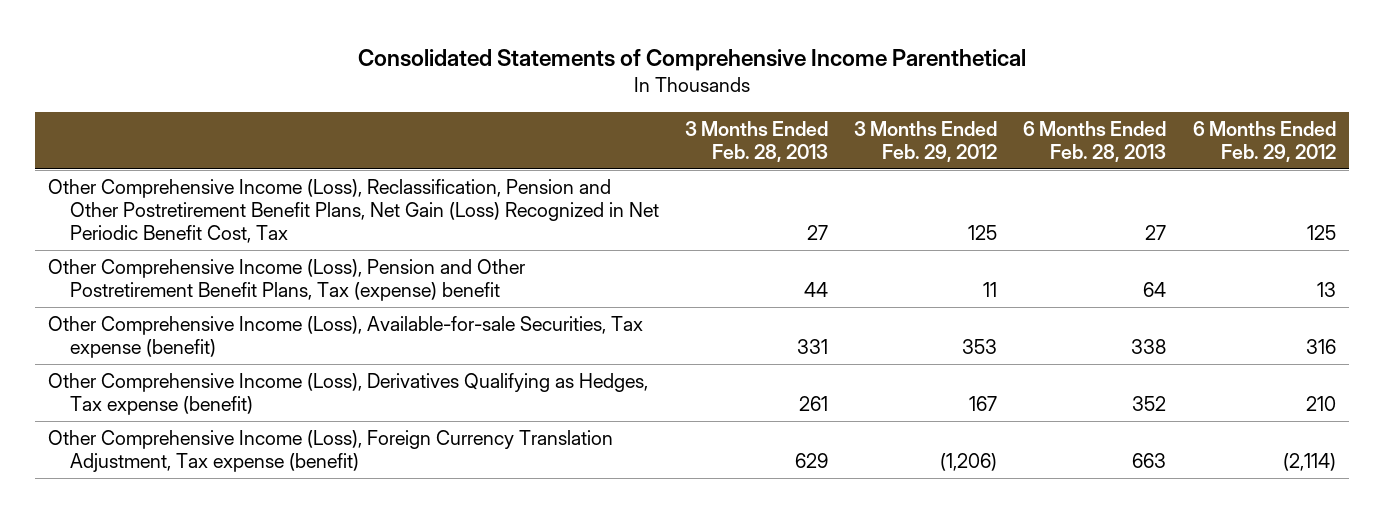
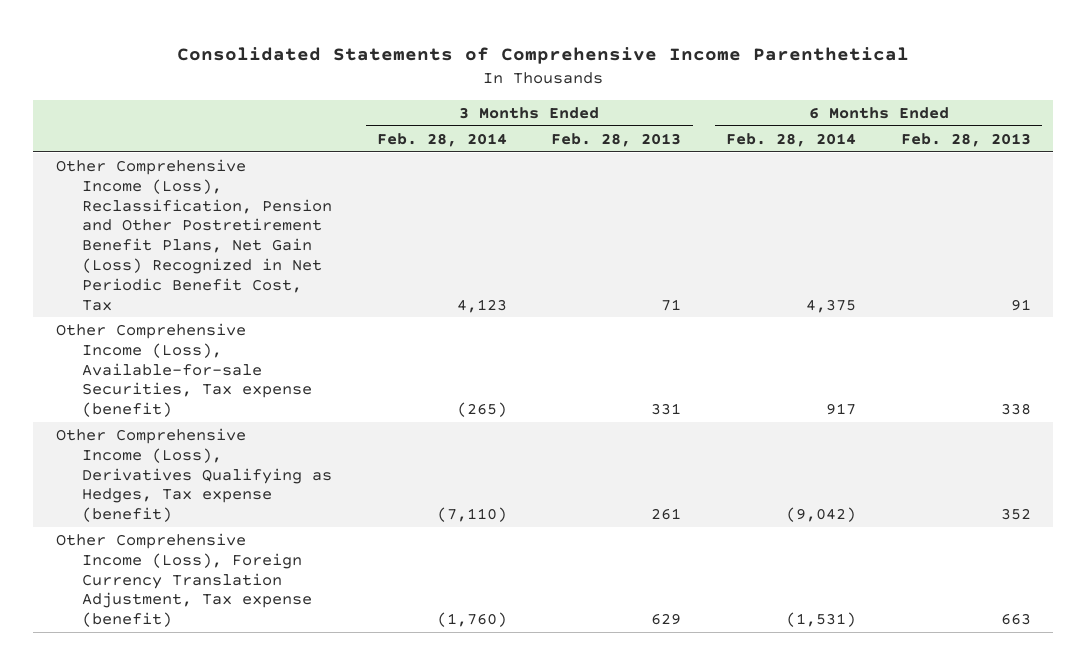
[854,121,998,163] 3 Months Ended Feb. 29, 2012 -> none
[1192,121,1336,163] 6 Months Ended Feb. 29, 2012 -> none
none -> [376,132,507,147] Feb. 28, 2014
none -> [726,132,857,147] Feb. 28, 2014
[48,259,526,301] Other Comprehensive Income (Loss), Pension and Other Postretirement Benefit Plans, Tax (expense) benefit -> none
[807,224,829,240] 27 -> [661,298,682,311] 71
[1145,224,1167,240] 27 -> [1010,298,1031,311] 91

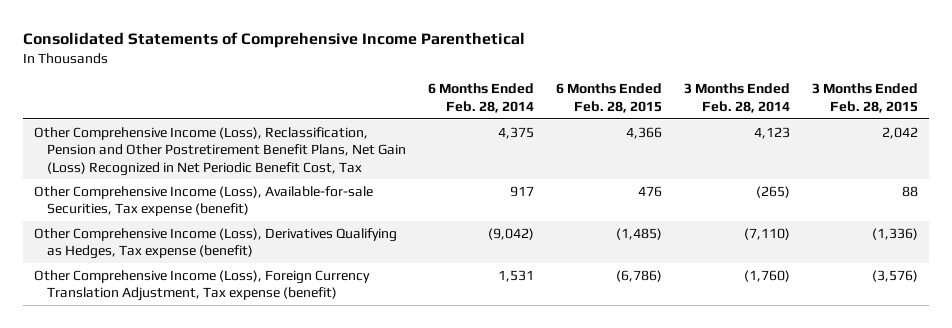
[551,132,682,147] Feb. 28, 2013 -> none
[900,132,1031,147] Feb. 28, 2013 -> none
none -> [556,83,663,113] 6 Months Ended Feb. 28, 2015
none -> [812,83,919,113] 3 Months Ended Feb. 28, 2015
[786,612,857,628] (1,531) -> [497,269,534,282] 1,531

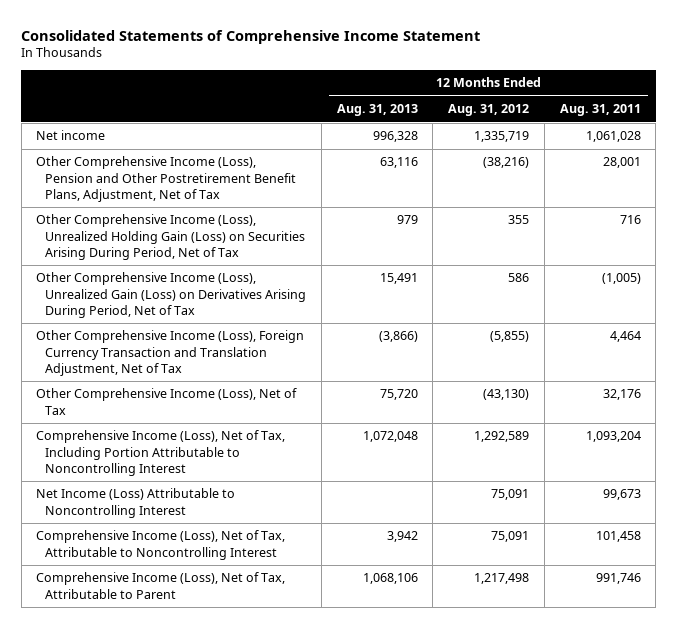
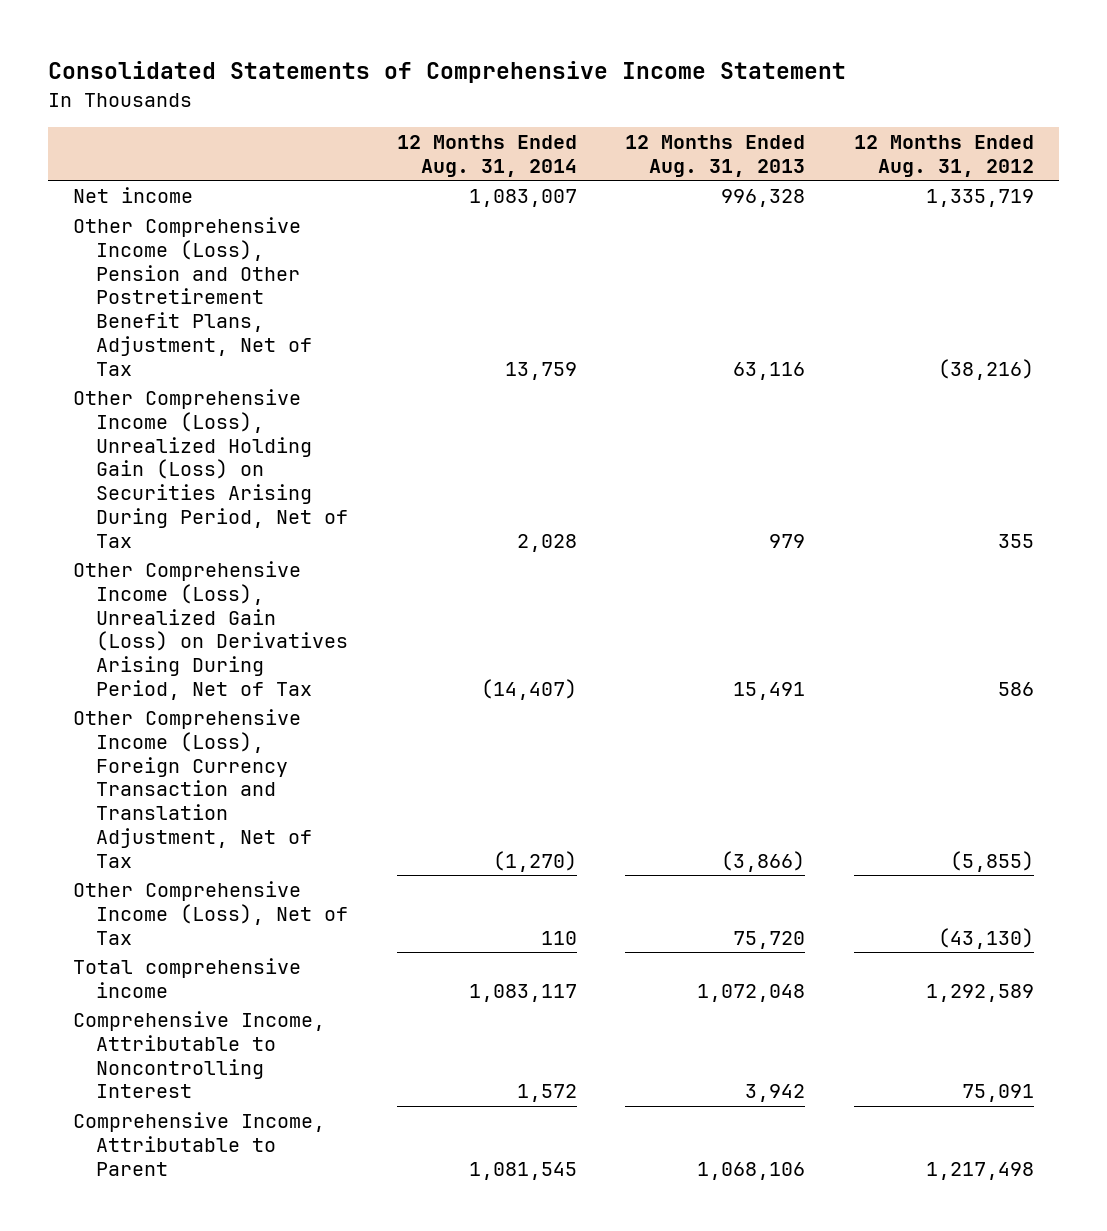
[559,104,641,117] Aug. 31, 2011 -> none
none -> [396,134,577,177] 12 Months Ended Aug. 31, 2014
[36,488,236,518] Net Income (Loss) Attributable to Noncontrolling Interest -> none
[36,430,286,476] Comprehensive Income (Loss), Net of Tax, Including Portion Attributable to Noncontrolling Interest -> [72,958,301,998] Total comprehensive income
[36,530,286,560] Comprehensive Income (Loss), Net of Tax, Attributable to Noncontrolling Interest -> [72,1011,325,1099] Comprehensive Income, Attributable to Noncontrolling Interest
[36,572,286,599] Comprehensive Income (Loss), Net of Tax, Attributable to Parent -> [72,1112,325,1176] Comprehensive Income, Attributable to Parent

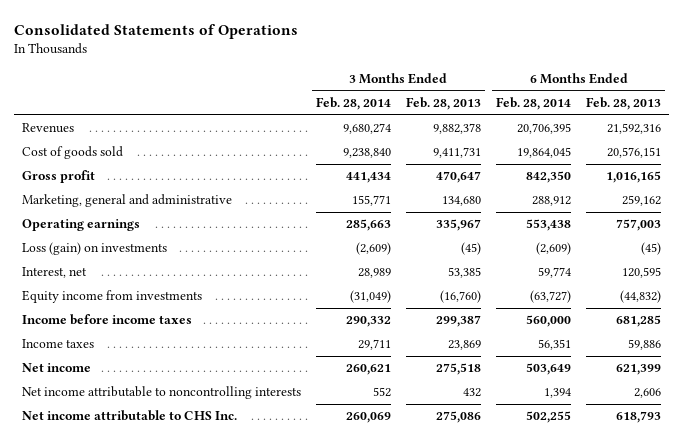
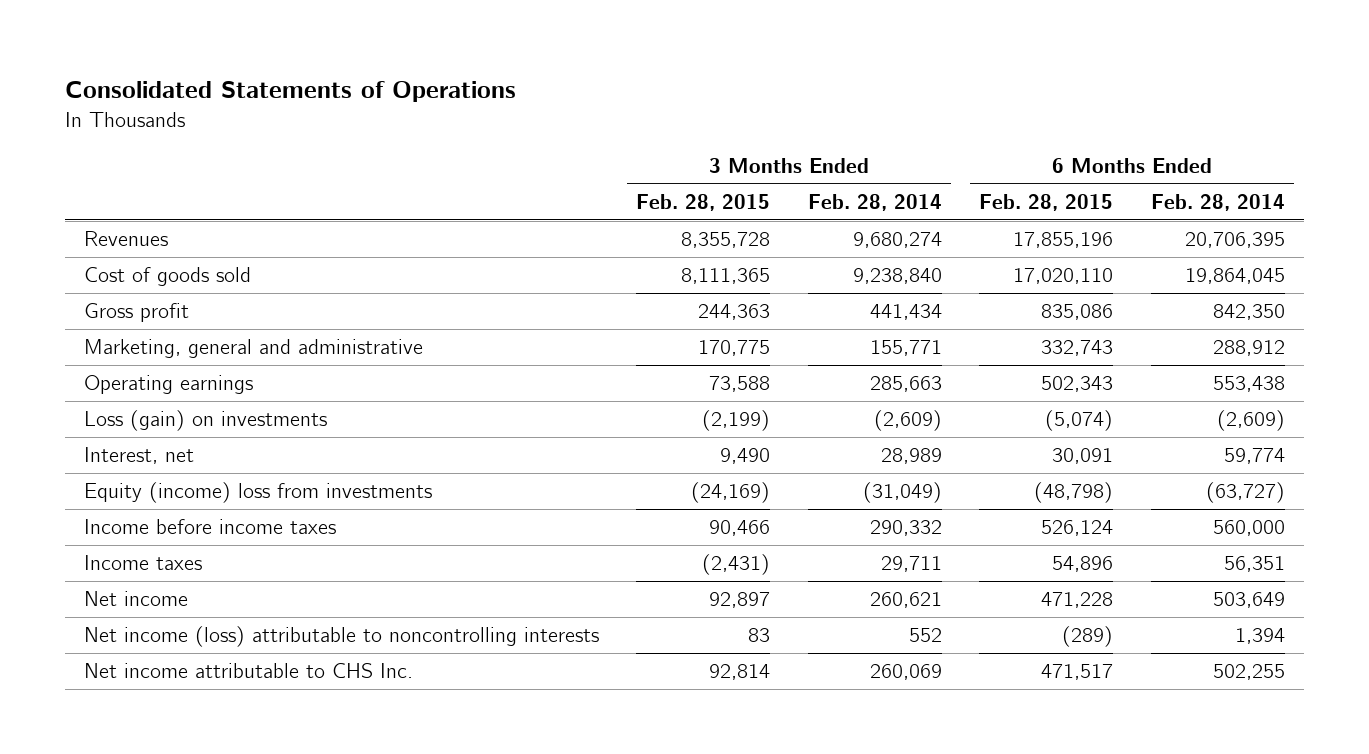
[406,97,482,111] Feb. 28, 2013 -> none
[586,97,662,111] Feb. 28, 2013 -> none
none -> [636,193,771,211] Feb. 28, 2015
none -> [979,193,1114,211] Feb. 28, 2015
[21,290,202,304] Equity income from investments -> [83,482,432,504] Equity (income) loss from investments
[21,386,301,400] Net income attributable to noncontrolling interests -> [83,626,599,648] Net income (loss) attributable to noncontrolling interests

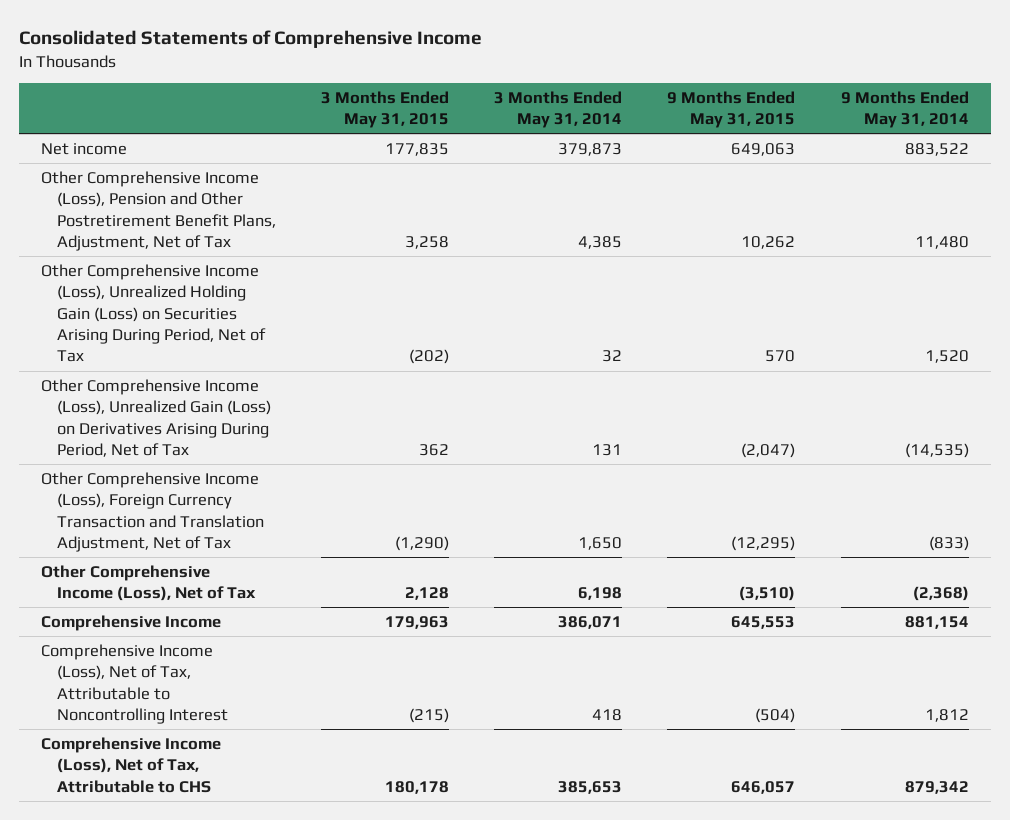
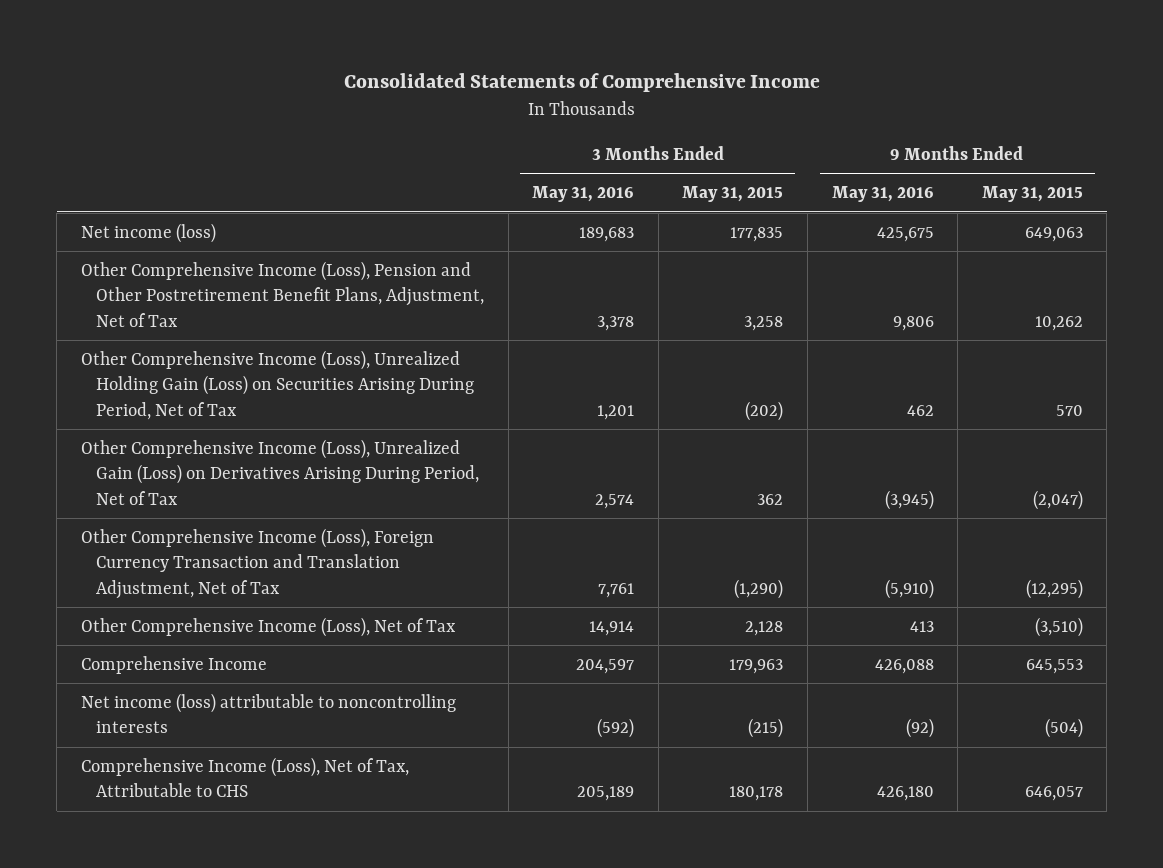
[494,90,623,129] 3 Months Ended May 31, 2014 -> none
[840,90,969,129] 9 Months Ended May 31, 2014 -> none
none -> [532,186,635,203] May 31, 2016
none -> [831,186,934,203] May 31, 2016
[41,142,128,155] Net income -> [80,222,216,243] Net income (loss)
[41,643,228,725] Comprehensive Income (Loss), Net of Tax, Attributable to Noncontrolling Interest -> [80,692,456,734] Net income (loss) attributable to noncontrolling interests

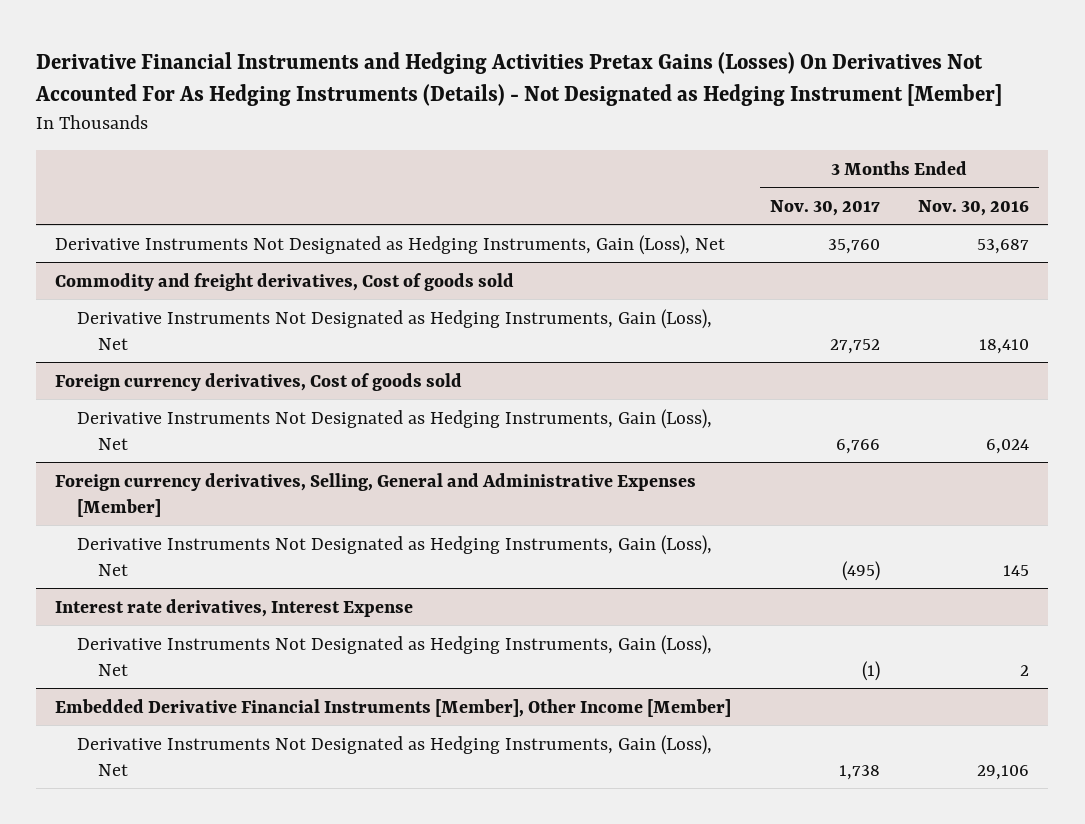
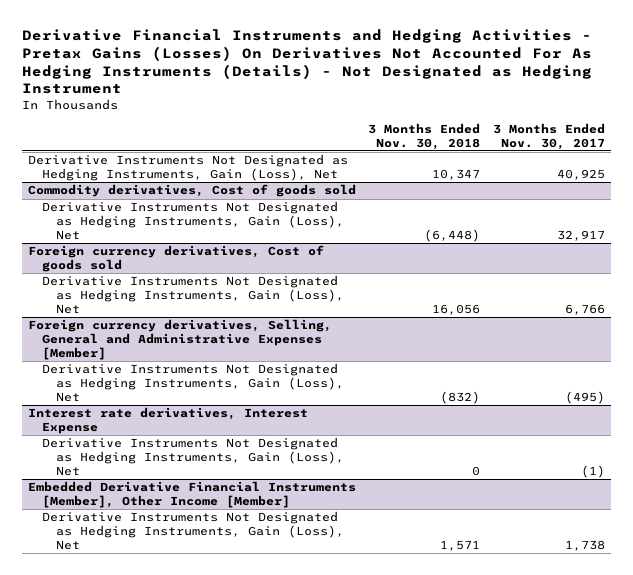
[35,51,1003,107] Derivative Financial Instruments and Hedging Activities Pretax Gains (Losses) On Derivatives Not Accounted For As Hedging Instruments (Details) - Not Designated as Hedging Instrument [Member] -> [21,28,592,95] Derivative Financial Instruments and Hedging Activities - Pretax Gains (Losses) On Derivatives Not Accounted For As Hedging Instruments (Details) - Not Designated as Hedging Instrument
[918,199,1030,216] Nov. 30, 2016 -> none
none -> [368,122,481,150] 3 Months Ended Nov. 30, 2018
[827,238,880,254] 35,760 -> [556,169,605,181] 40,925
[55,272,515,291] Commodity and freight derivatives, Cost of goods sold -> [28,184,357,198] Commodity derivatives, Cost of goods sold
[829,338,880,354] 27,752 -> [556,229,605,241] 32,917

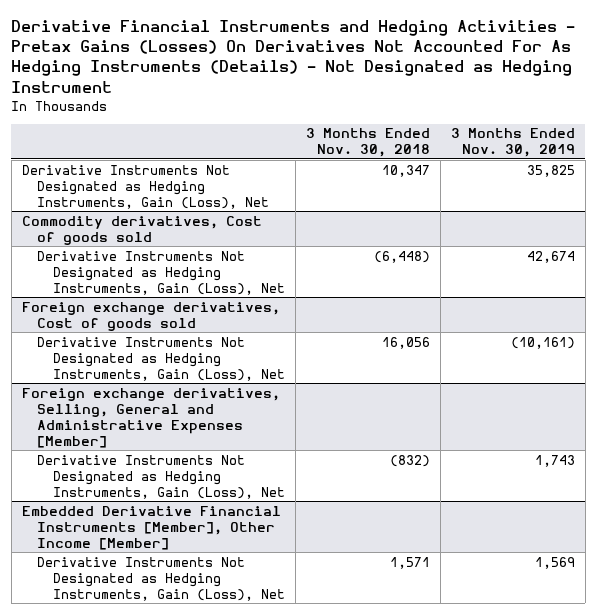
[492,122,605,150] 3 Months Ended Nov. 30, 2017 -> none
none -> [450,128,575,158] 3 Months Ended Nov. 30, 2019
[28,245,325,273] Foreign currency derivatives, Cost of goods sold -> [21,301,280,331] Foreign exchange derivatives, Cost of goods sold
[28,319,333,360] Foreign currency derivatives, Selling, General and Administrative Expenses [Member] -> [21,387,280,448] Foreign exchange derivatives, Selling, General and Administrative Expenses [Member]
[28,407,309,435] Interest rate derivatives, Interest Expense -> none
[42,437,345,476] Derivative Instruments Not Designated as Hedging Instruments, Gain (Loss), Net -> none

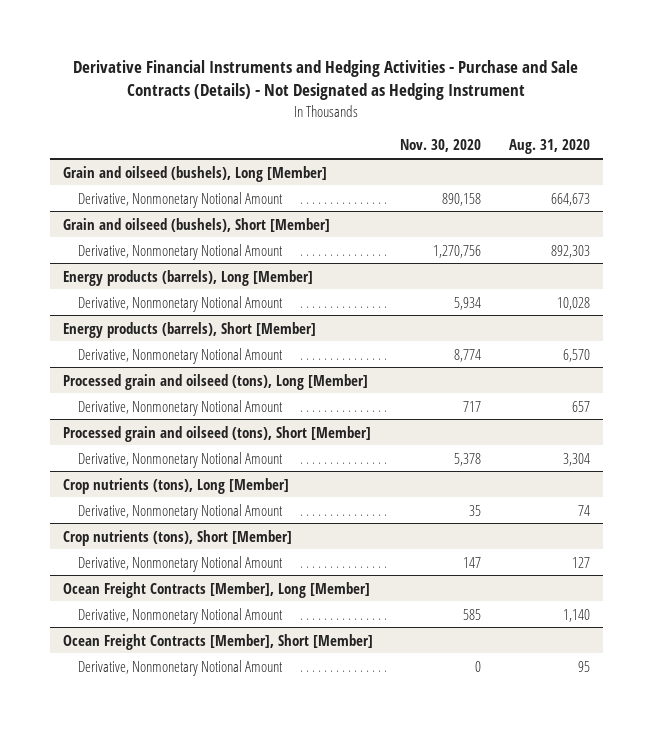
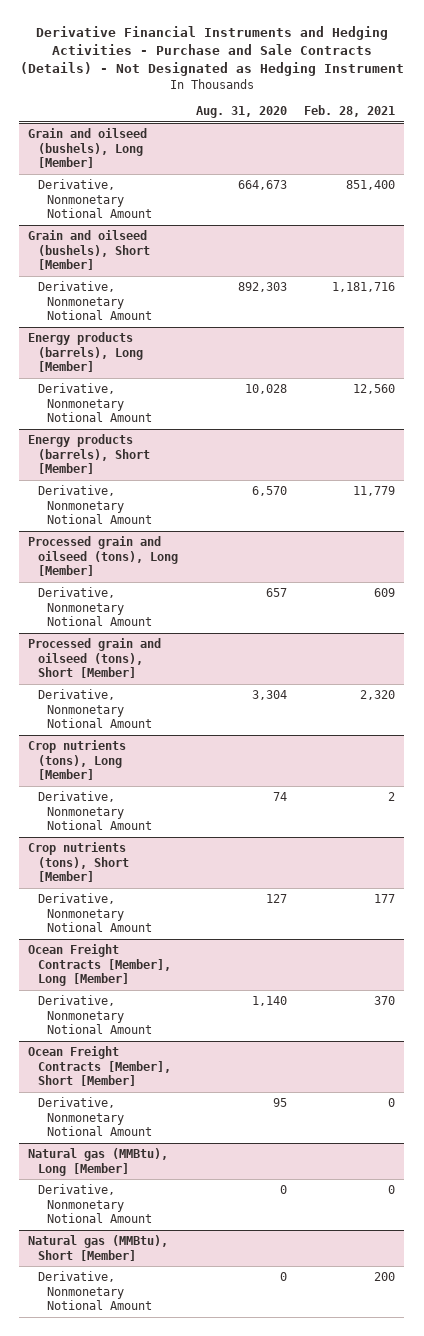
[400,139,482,153] Nov. 30, 2020 -> none
none -> [304,105,396,118] Feb. 28, 2021
none -> [28,1147,169,1176] Natural gas (MMBtu), Long [Member]
none -> [37,1183,153,1224] Derivative, Nonmonetary Notional Amount
none -> [28,1234,169,1261] Natural gas (MMBtu), Short [Member]
none -> [37,1270,153,1311] Derivative, Nonmonetary Notional Amount

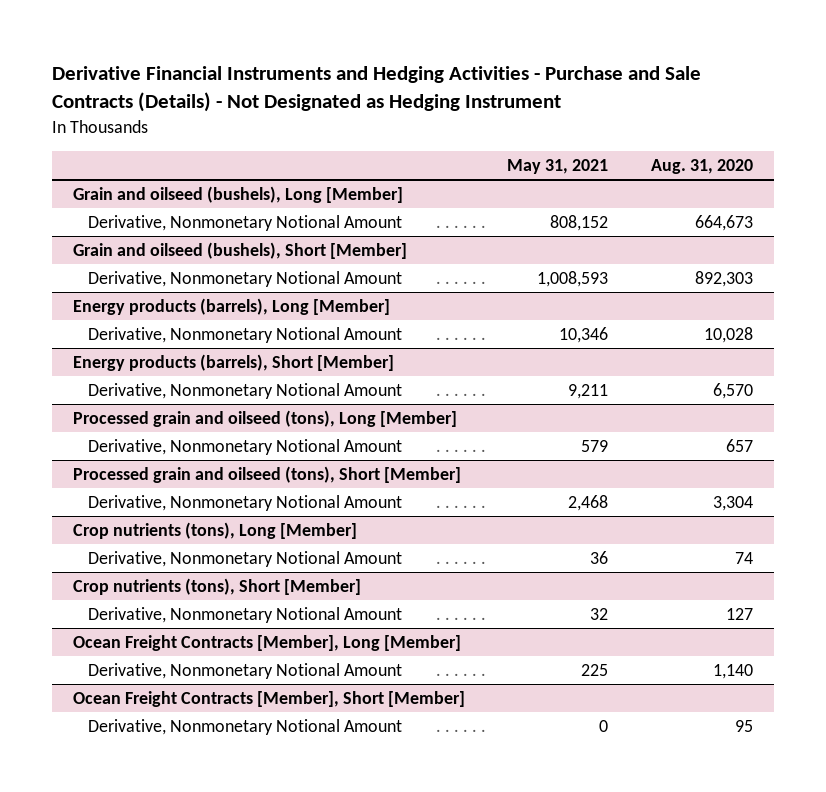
[304,105,396,118] Feb. 28, 2021 -> none
none -> [507,159,609,175] May 31, 2021
[28,1147,169,1176] Natural gas (MMBtu), Long [Member] -> none
[37,1183,153,1224] Derivative, Nonmonetary Notional Amount -> none
[28,1234,169,1261] Natural gas (MMBtu), Short [Member] -> none
[37,1270,153,1311] Derivative, Nonmonetary Notional Amount -> none

